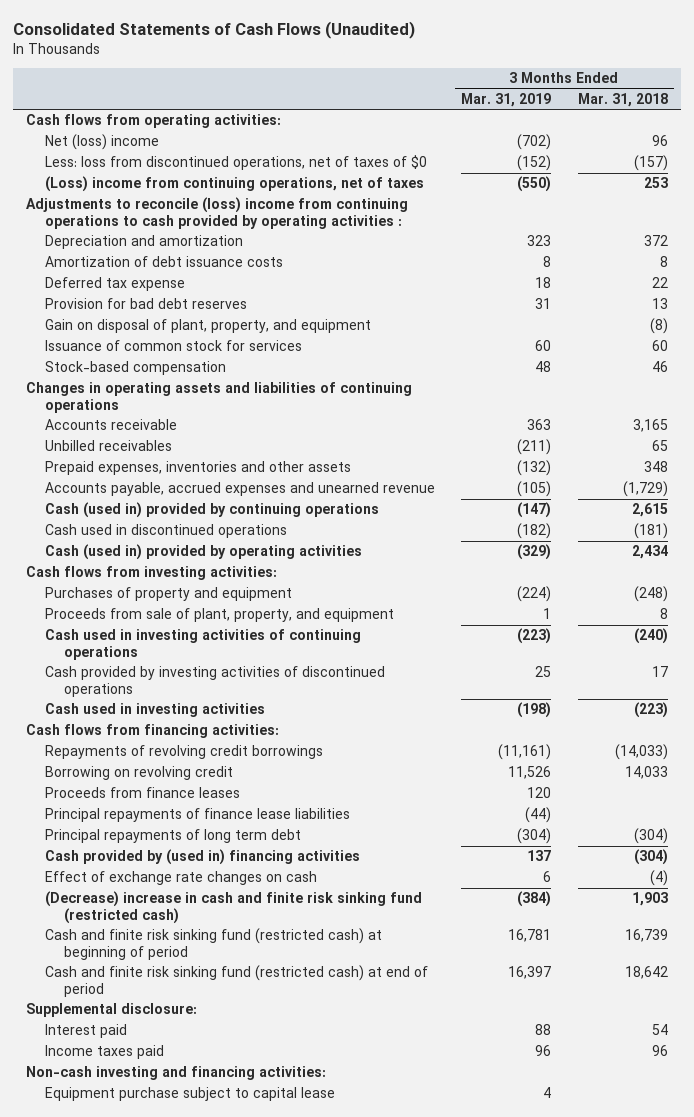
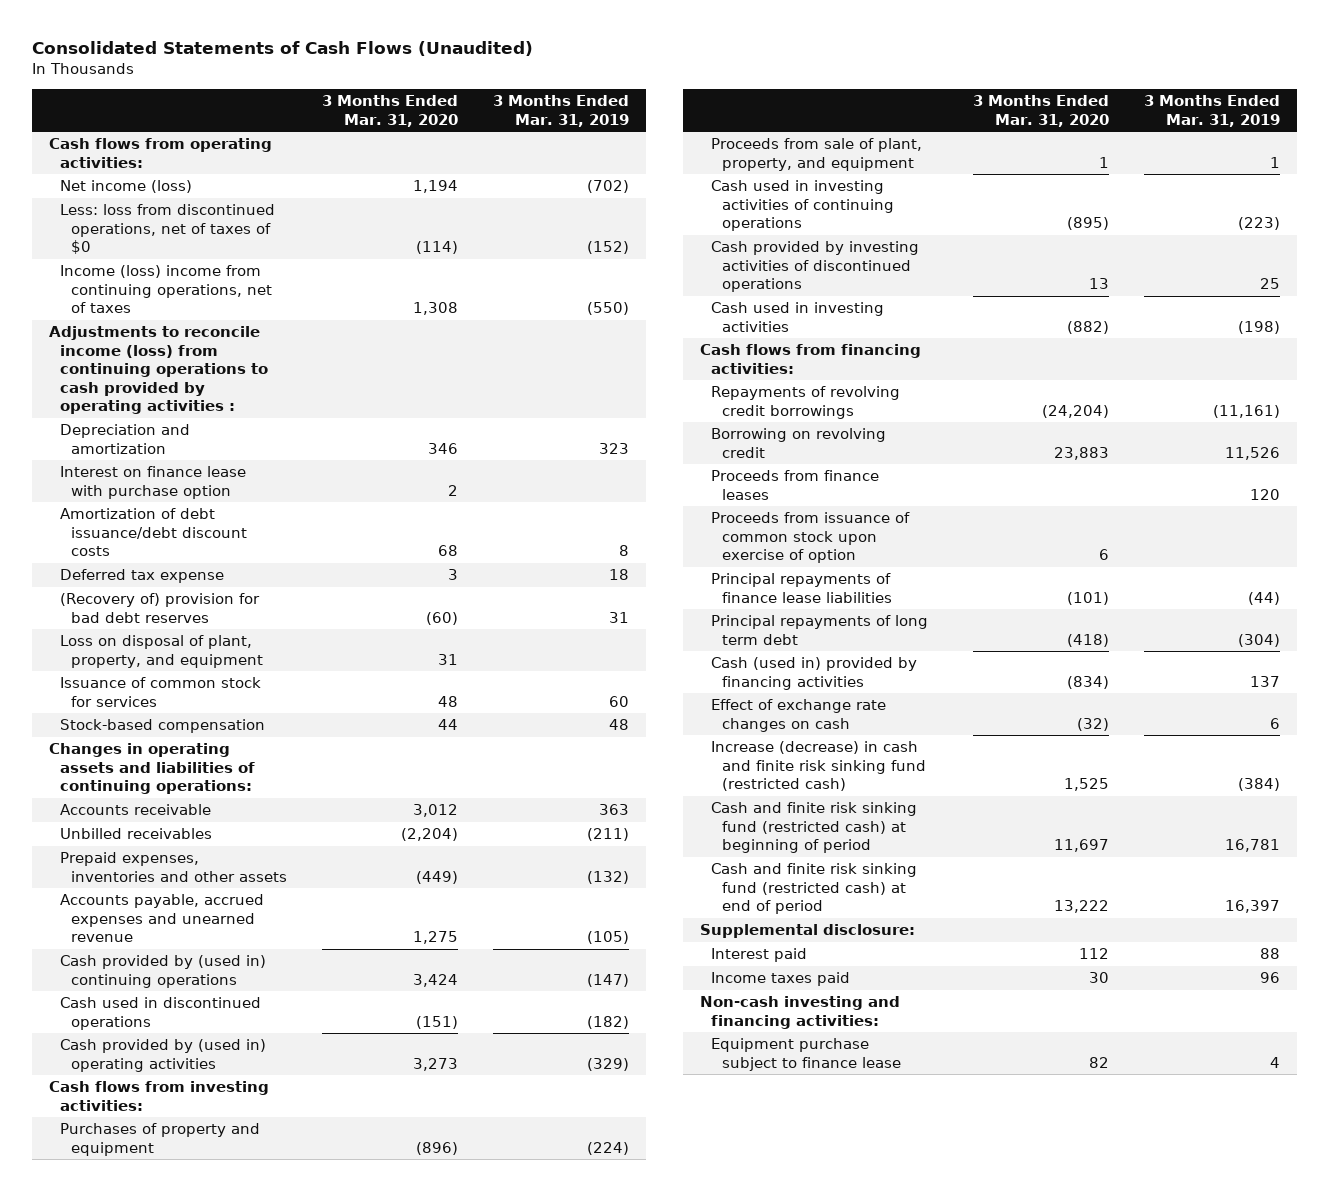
[577,92,668,107] Mar. 31, 2018 -> none
none -> [321,95,458,127] 3 Months Ended Mar. 31, 2020
[45,134,160,151] Net (loss) income -> [59,180,192,194] Net income (loss)
[45,176,425,193] (Loss) income from continuing operations, net of taxes -> [59,265,272,314] Income (loss) income from continuing operations, net of taxes
[25,197,408,230] Adjustments to reconcile (loss) income from continuing operations to cash provided by operating activities : -> [49,326,268,414] Adjustments to reconcile income (loss) from continuing operations to cash provided by operating activities :
none -> [59,466,246,499] Interest on finance lease with purchase option
[45,256,284,268] Amortization of debt issuance costs -> [59,508,247,557] Amortization of debt issuance/debt discount costs
[45,298,248,310] Provision for bad debt reserves -> [59,593,260,623] (Recovery of) provision for bad debt reserves
[45,319,372,334] Gain on disposal of plant, property, and equipment -> [59,635,263,668] Loss on disposal of plant, property, and equipment
[25,382,412,414] Changes in operating assets and liabilities of continuing operations -> [49,743,255,795] Changes in operating assets and liabilities of continuing operations:
[45,502,380,519] Cash (used in) provided by continuing operations -> [59,955,266,988] Cash provided by (used in) continuing operations
[45,544,363,561] Cash (used in) provided by operating activities -> [59,1039,266,1072] Cash provided by (used in) operating activities
none -> [710,512,910,564] Proceeds from issuance of common stock upon exercise of option
[45,849,361,866] Cash provided by (used in) financing activities -> [710,657,917,690] Cash (used in) provided by financing activities
[45,891,423,925] (Decrease) increase in cash and finite risk sinking fund (restricted cash) -> [710,741,926,792] Increase (decrease) in cash and finite risk sinking fund (restricted cash)
[45,1087,336,1102] Equipment purchase subject to capital lease -> [710,1038,901,1071] Equipment purchase subject to finance lease

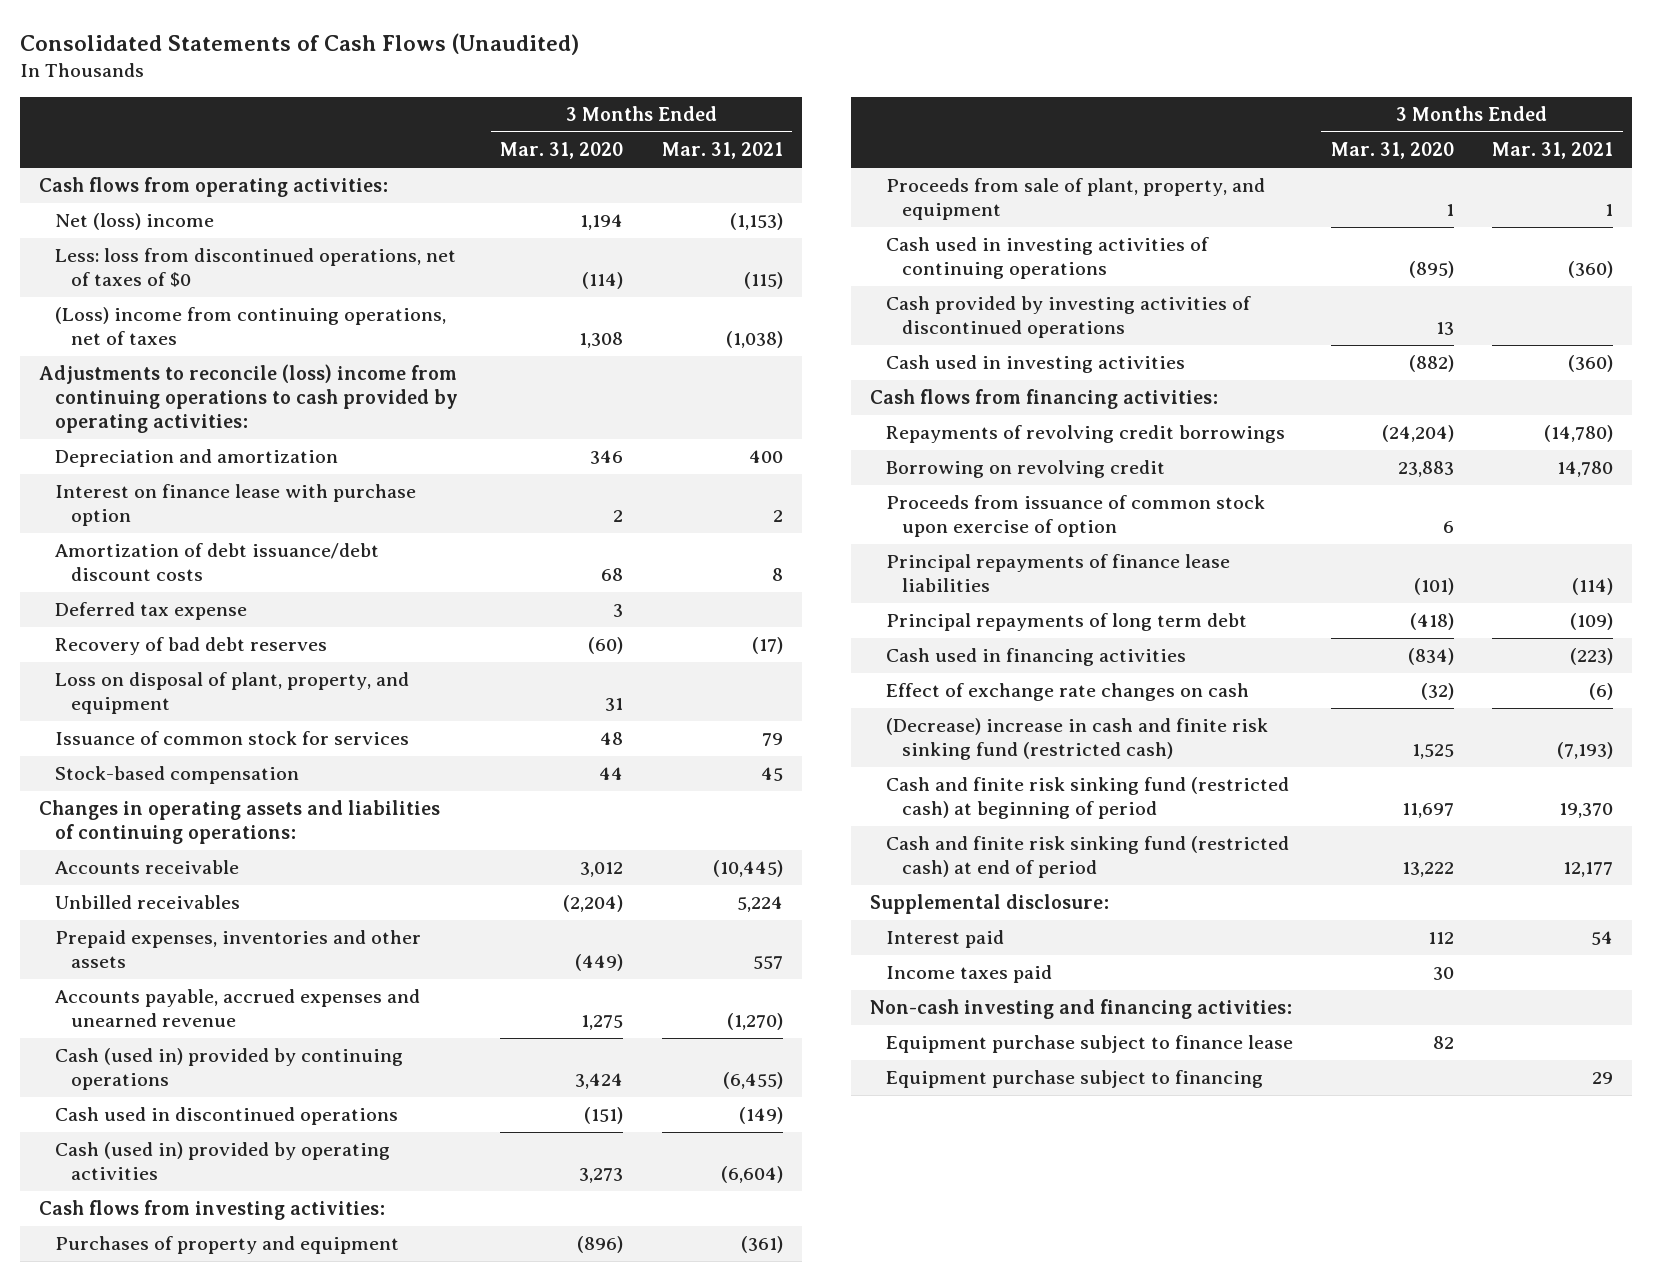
[492,95,629,127] 3 Months Ended Mar. 31, 2019 -> none
none -> [661,142,783,160] Mar. 31, 2021
[59,180,192,194] Net income (loss) -> [55,213,215,231] Net (loss) income
[59,265,272,314] Income (loss) income from continuing operations, net of taxes -> [55,307,447,346] (Loss) income from continuing operations, net of taxes
[49,326,268,414] Adjustments to reconcile income (loss) from continuing operations to cash provided by operating activities : -> [39,364,459,433] Adjustments to reconcile (loss) income from continuing operations to cash provided by operating activities:
[59,593,260,623] (Recovery of) provision for bad debt reserves -> [55,637,328,656] Recovery of bad debt reserves
[59,955,266,988] Cash provided by (used in) continuing operations -> [55,1048,404,1091] Cash (used in) provided by continuing operations
[59,1039,266,1072] Cash provided by (used in) operating activities -> [55,1142,391,1181] Cash (used in) provided by operating activities
[710,470,879,500] Proceeds from finance leases -> none
[710,657,917,690] Cash (used in) provided by financing activities -> [885,648,1186,667] Cash used in financing activities
[710,741,926,792] Increase (decrease) in cash and finite risk sinking fund (restricted cash) -> [885,718,1268,761] (Decrease) increase in cash and finite risk sinking fund (restricted cash)
none -> [885,1070,1263,1089] Equipment purchase subject to financing

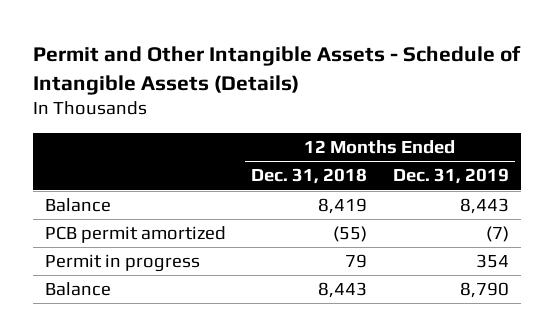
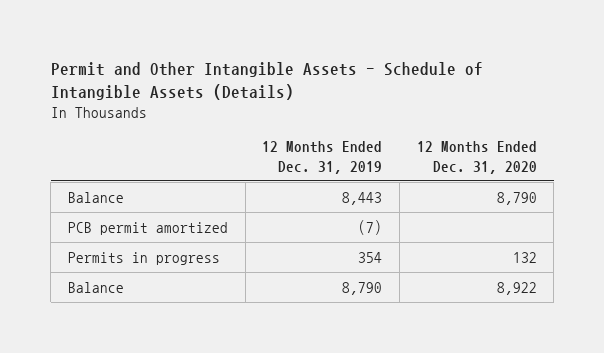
[251,168,368,185] Dec. 31, 2018 -> none
none -> [416,141,537,174] 12 Months Ended Dec. 31, 2020
[45,254,201,273] Permit in progress -> [67,251,220,265] Permits in progress

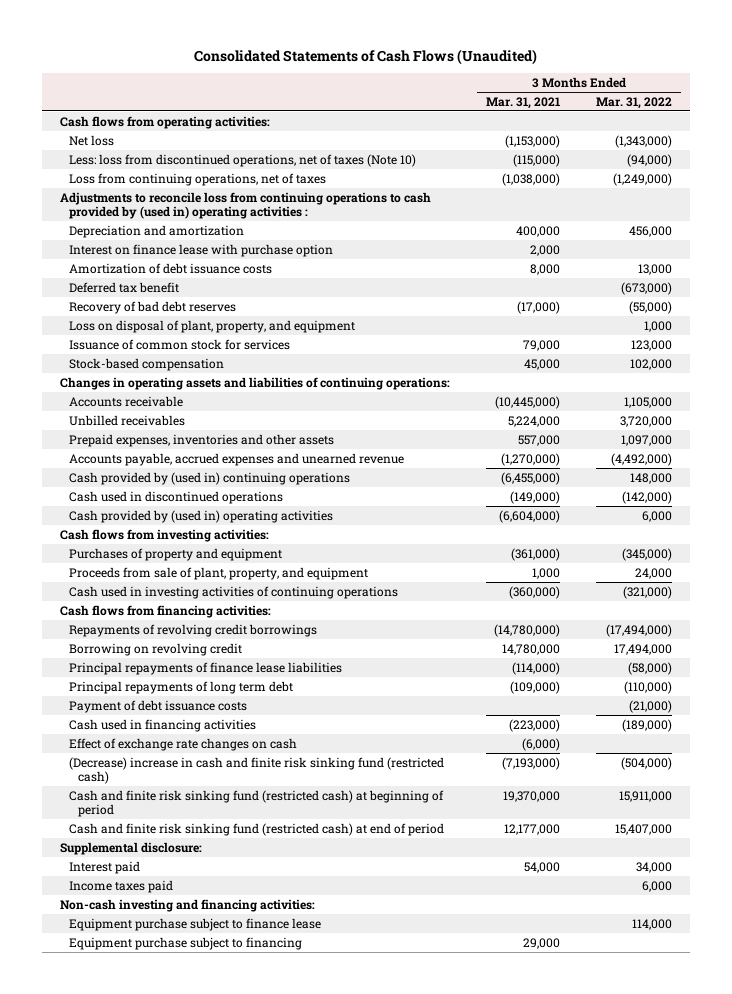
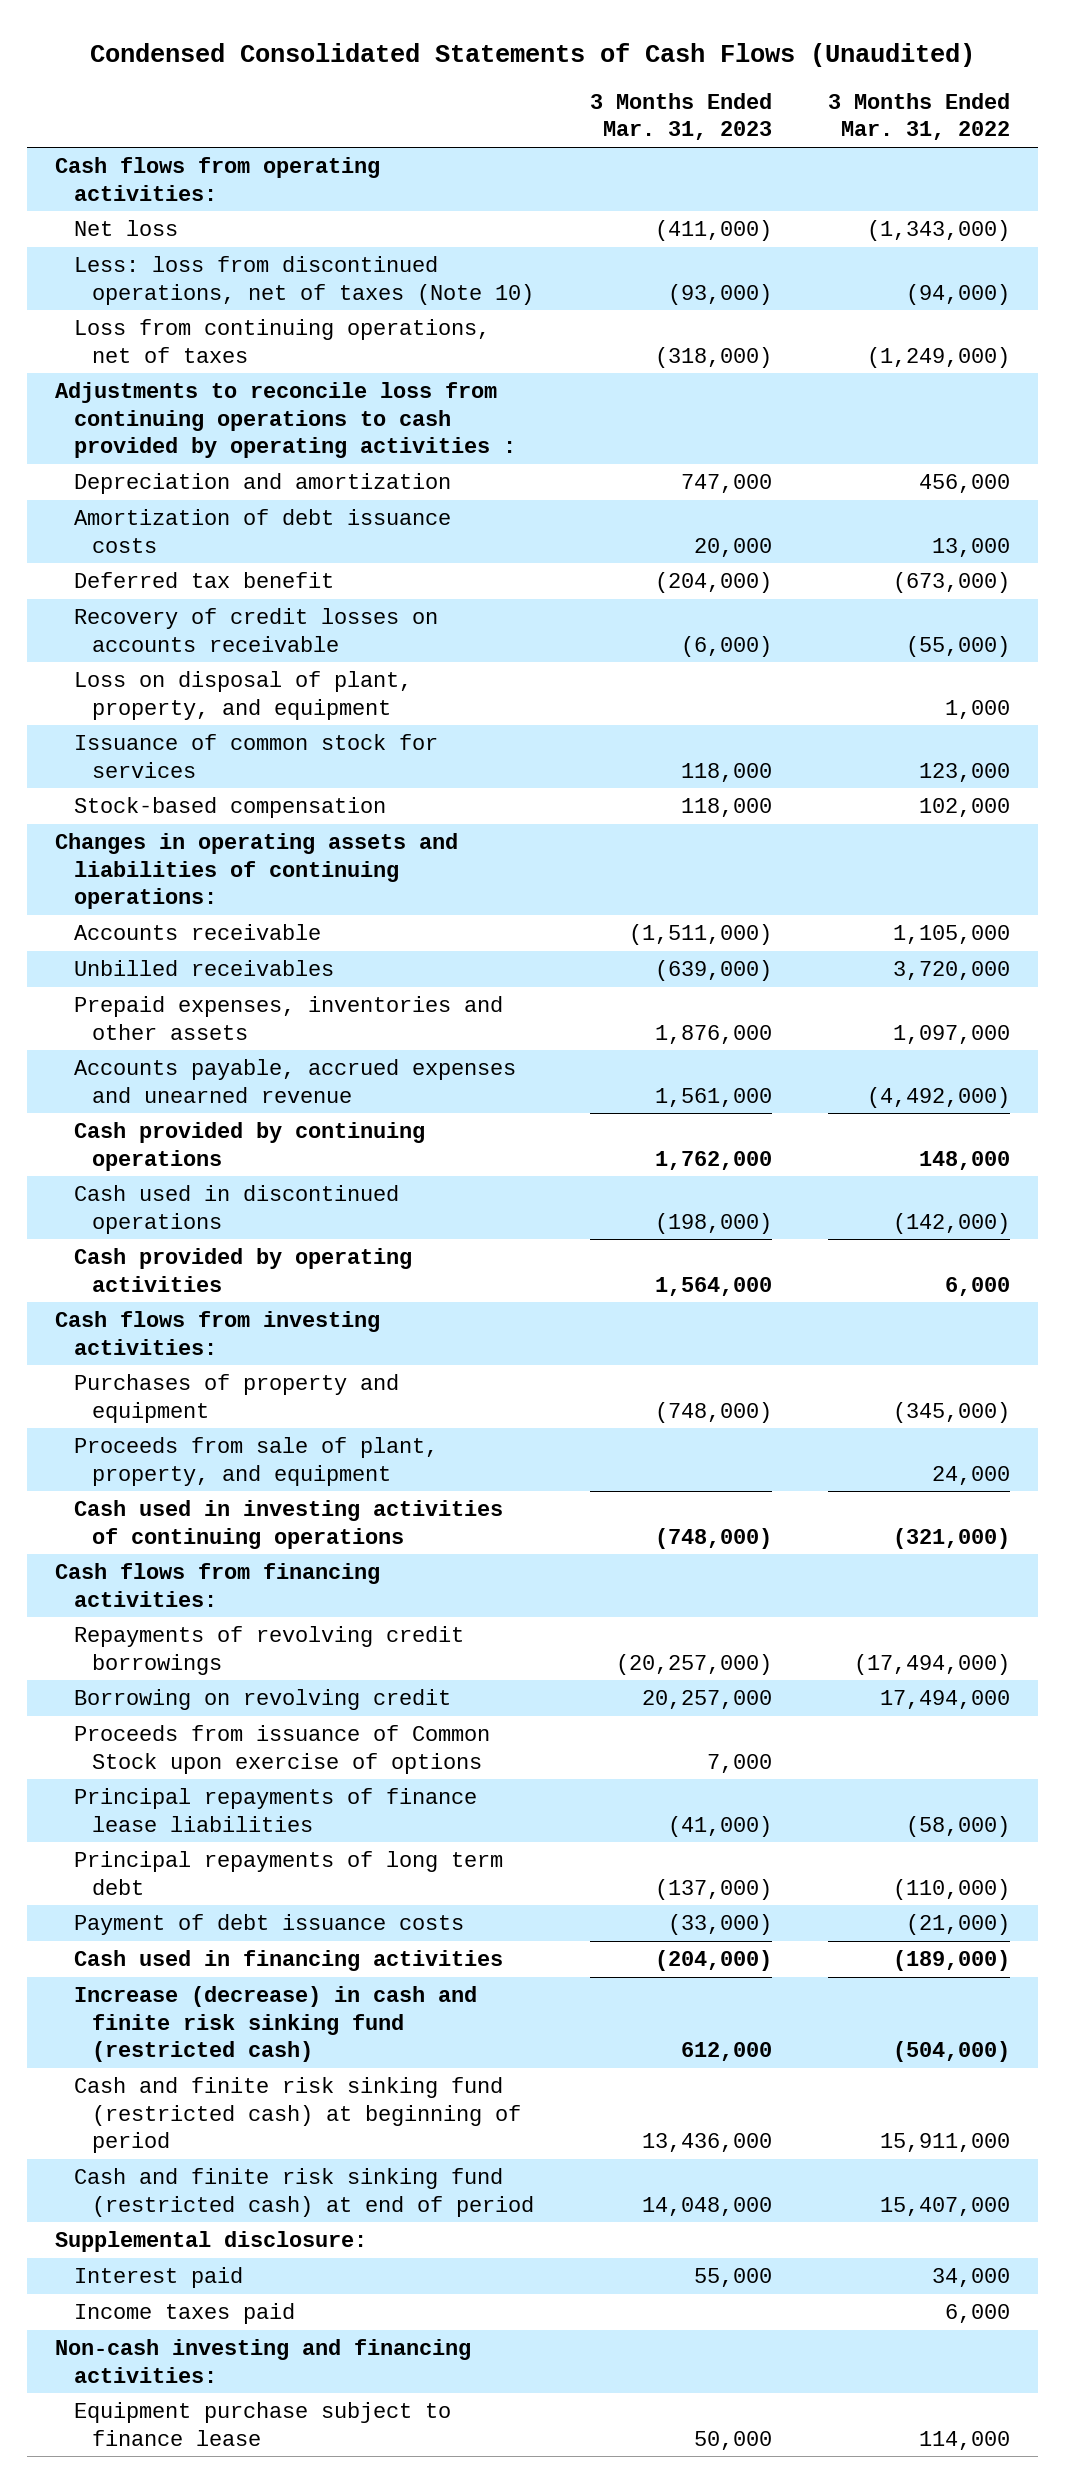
[194,49,538,66] Consolidated Statements of Cash Flows (Unaudited) -> [89,42,975,67] Condensed Consolidated Statements of Cash Flows (Unaudited)
[486,96,561,109] Mar. 31, 2021 -> none
none -> [590,93,773,141] 3 Months Ended Mar. 31, 2023
[60,191,432,219] Adjustments to reconcile loss from continuing operations to cash provided by (used in) operating activities : -> [55,382,516,458] Adjustments to reconcile loss from continuing operations to cash provided by operating activities :
[69,243,334,257] Interest on finance lease with purchase option -> none
[69,300,237,314] Recovery of bad debt reserves -> none
none -> [73,608,438,652] Recovery of credit losses on accounts receivable
[69,471,351,485] Cash provided by (used in) continuing operations -> [73,1122,425,1171] Cash provided by continuing operations
[69,509,334,523] Cash provided by (used in) operating activities -> [73,1248,412,1292] Cash provided by operating activities
none -> [73,1725,490,1774] Proceeds from issuance of Common Stock upon exercise of options
[69,737,298,751] Effect of exchange rate changes on cash -> none
[69,756,445,784] (Decrease) increase in cash and finite risk sinking fund (restricted cash) -> [73,1986,477,2062] Increase (decrease) in cash and finite risk sinking fund (restricted cash)
[69,936,303,950] Equipment purchase subject to financing -> none

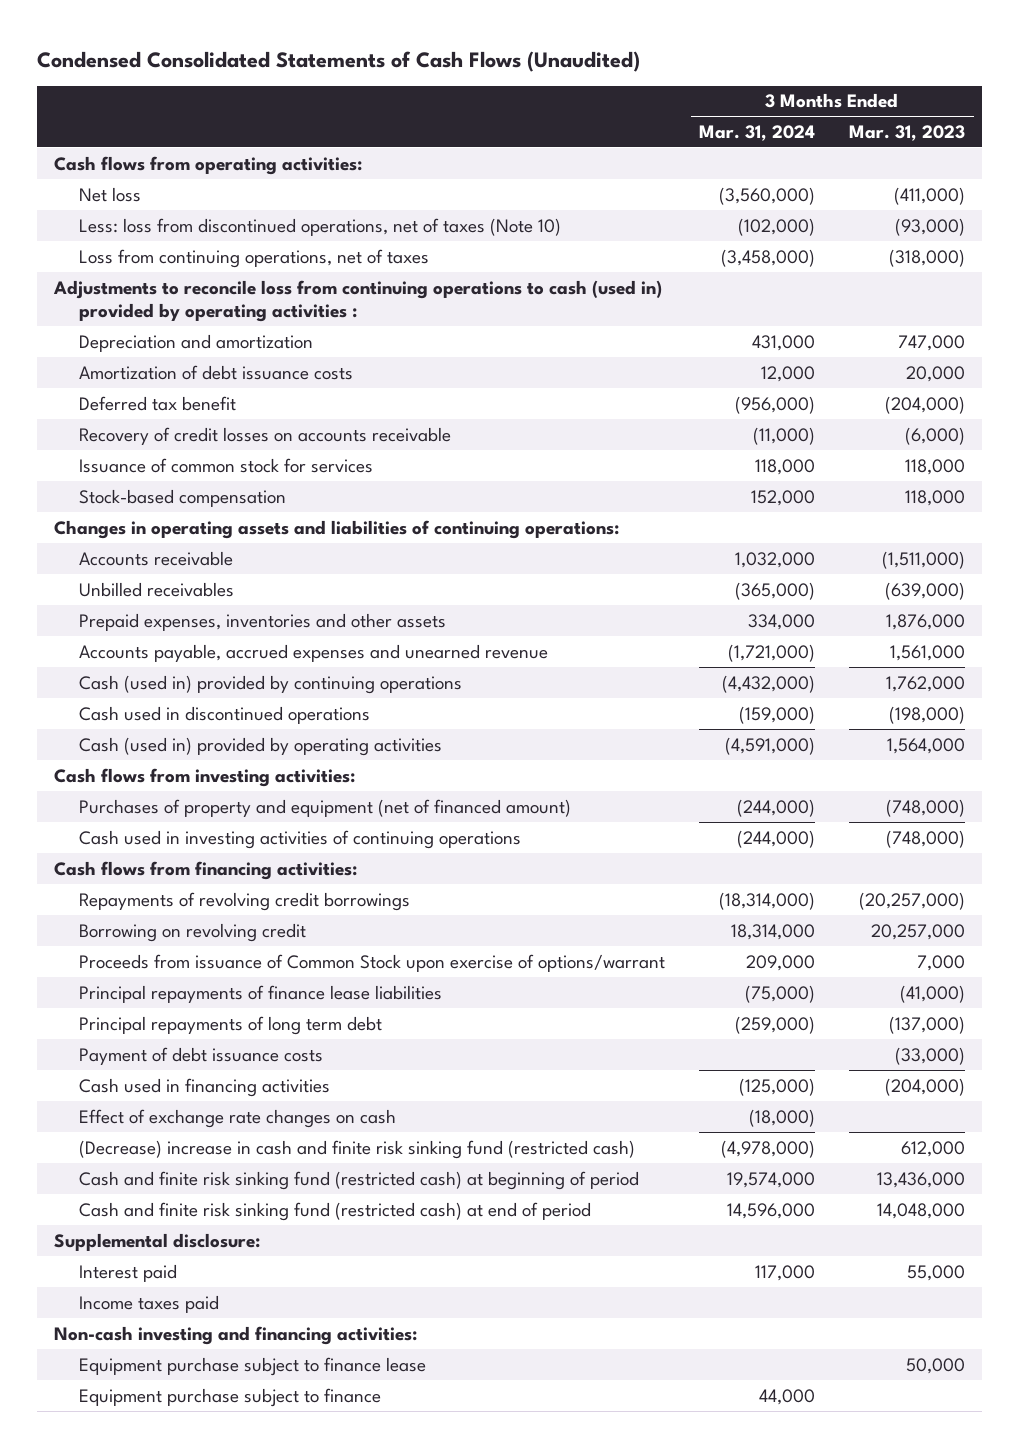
[828,93,1011,141] 3 Months Ended Mar. 31, 2022 -> none
none -> [699,124,816,141] Mar. 31, 2024
[55,382,516,458] Adjustments to reconcile loss from continuing operations to cash provided by operating activities : -> [52,279,662,322] Adjustments to reconcile loss from continuing operations to cash (used in) provided by operating activities :
[73,671,412,720] Loss on disposal of plant, property, and equipment -> none
[73,1122,425,1171] Cash provided by continuing operations -> [78,674,462,694] Cash (used in) provided by continuing operations
[73,1248,412,1292] Cash provided by operating activities -> [78,736,442,756] Cash (used in) provided by operating activities
[73,1437,438,1486] Proceeds from sale of plant, property, and equipment -> none
[73,1374,399,1423] Purchases of property and equipment -> [78,798,571,817] Purchases of property and equipment (net of financed amount)
[73,1725,490,1774] Proceeds from issuance of Common Stock upon exercise of options -> [78,953,665,972] Proceeds from issuance of Common Stock upon exercise of options/warrant
none -> [78,1108,396,1128] Effect of exchange rate changes on cash
[73,1986,477,2062] Increase (decrease) in cash and finite risk sinking fund (restricted cash) -> [78,1139,635,1159] (Decrease) increase in cash and finite risk sinking fund (restricted cash)
none -> [78,1387,381,1407] Equipment purchase subject to finance

